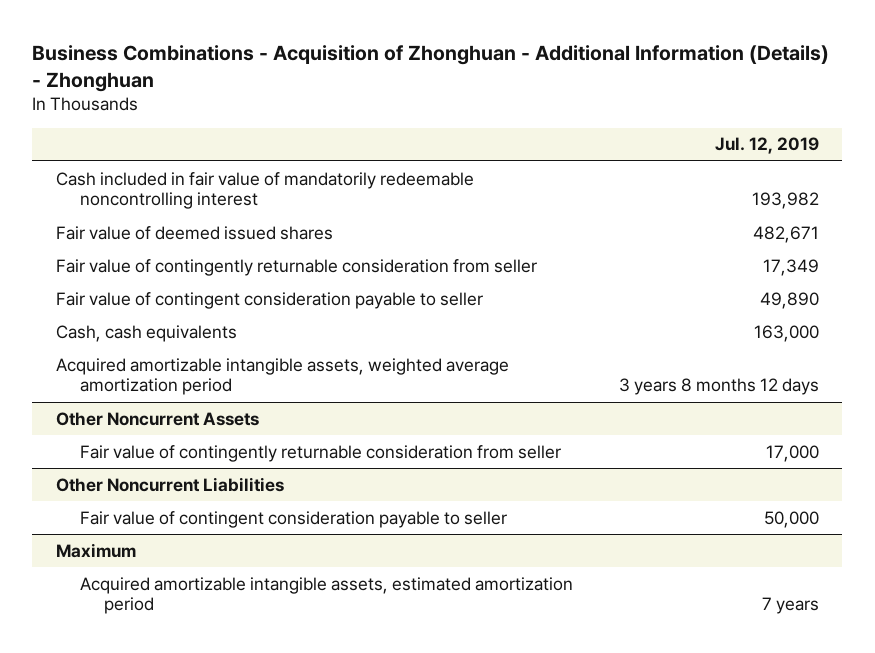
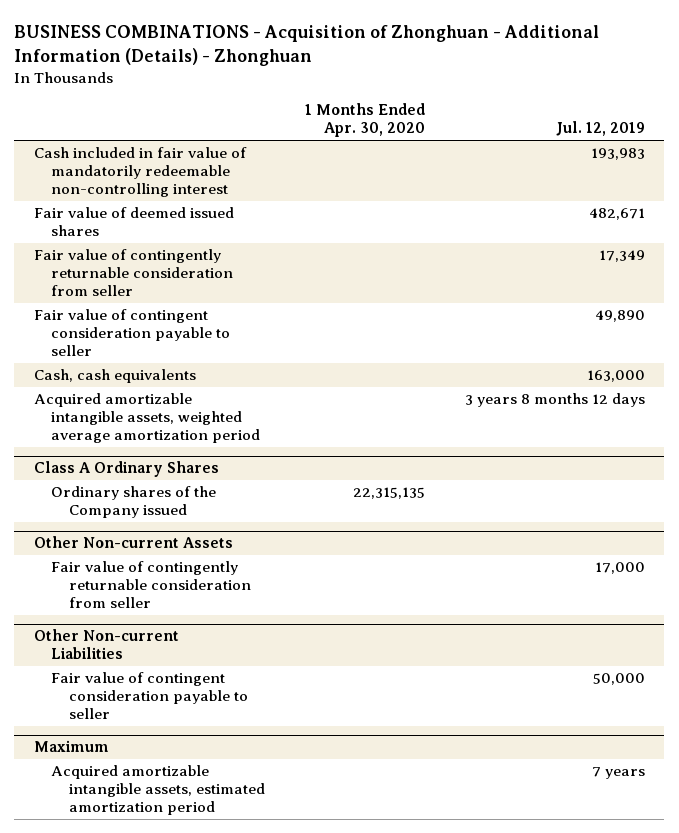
[32,44,830,92] Business Combinations - Acquisition of Zhonghuan - Additional Information (Details) - Zhonghuan -> [14,24,600,66] BUSINESS COMBINATIONS - Acquisition of Zhonghuan - Additional Information (Details) - Zhonghuan
none -> [304,103,425,138] 1 Months Ended Apr. 30, 2020
[55,171,474,210] Cash included in fair value of mandatorily redeemable noncontrolling interest -> [34,147,248,198] Cash included in fair value of mandatorily redeemable non-controlling interest
[752,192,820,210] 193,982 -> [590,148,645,161] 193,983
[55,411,259,426] Other Noncurrent Assets -> [34,461,220,478] Class A Ordinary Shares
none -> [51,486,217,519] Ordinary shares of the Company issued
none -> [34,536,234,549] Other Non-current Assets
[55,476,284,492] Other Noncurrent Liabilities -> [34,629,180,660] Other Non-current Liabilities

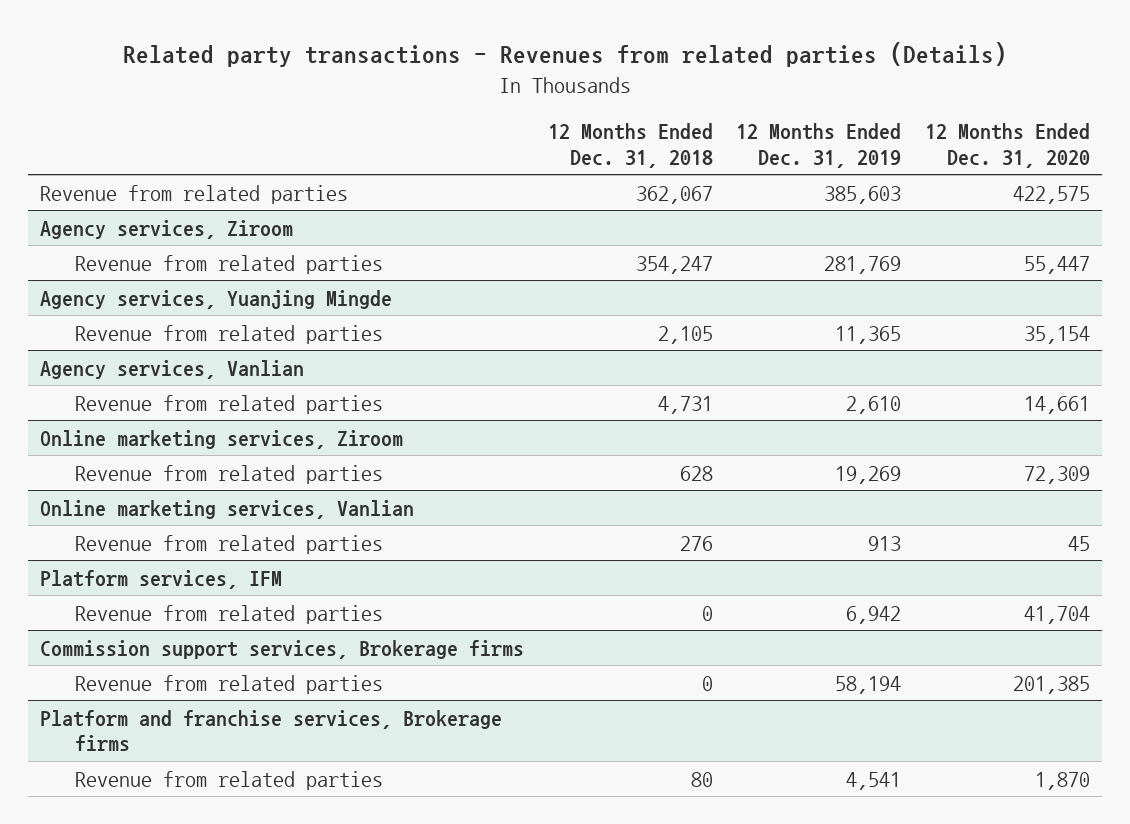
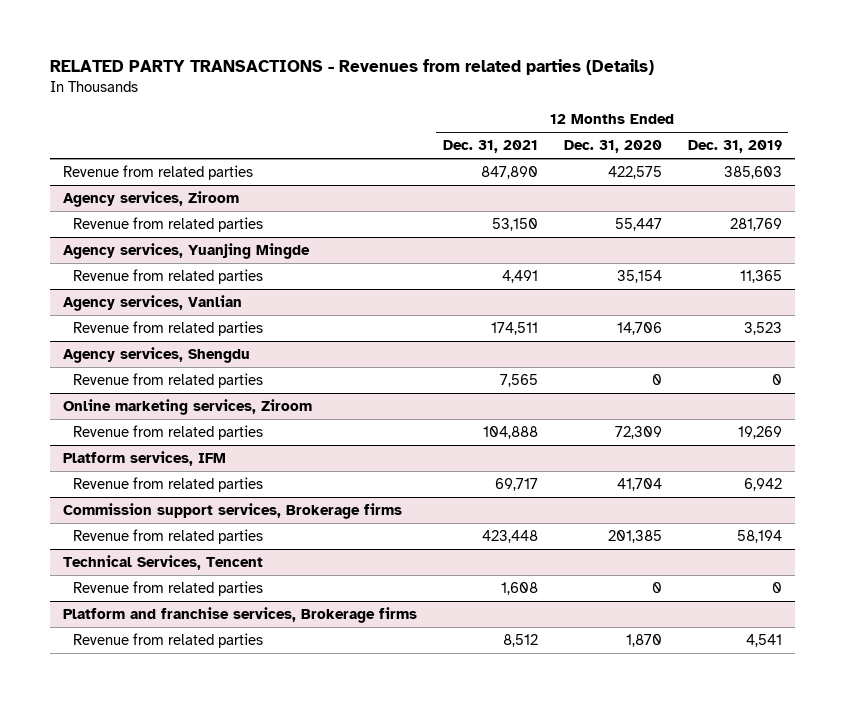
[122,42,1007,68] Related party transactions - Revenues from related parties (Details) -> [49,59,654,76] RELATED PARTY TRANSACTIONS - Revenues from related parties (Details)
[547,123,713,168] 12 Months Ended Dec. 31, 2018 -> none
none -> [442,140,538,154] Dec. 31, 2021
[846,395,902,414] 2,610 -> [743,321,782,335] 3,523
[1024,395,1091,414] 14,661 -> [616,321,662,335] 14,706
none -> [62,346,250,363] Agency services, Shengdu
none -> [73,372,264,388] Revenue from related parties
[39,499,414,519] Online marketing services, Vanlian -> none
[74,534,383,554] Revenue from related parties -> none
none -> [62,554,263,570] Technical Services, Tencent
none -> [73,580,264,596] Revenue from related parties

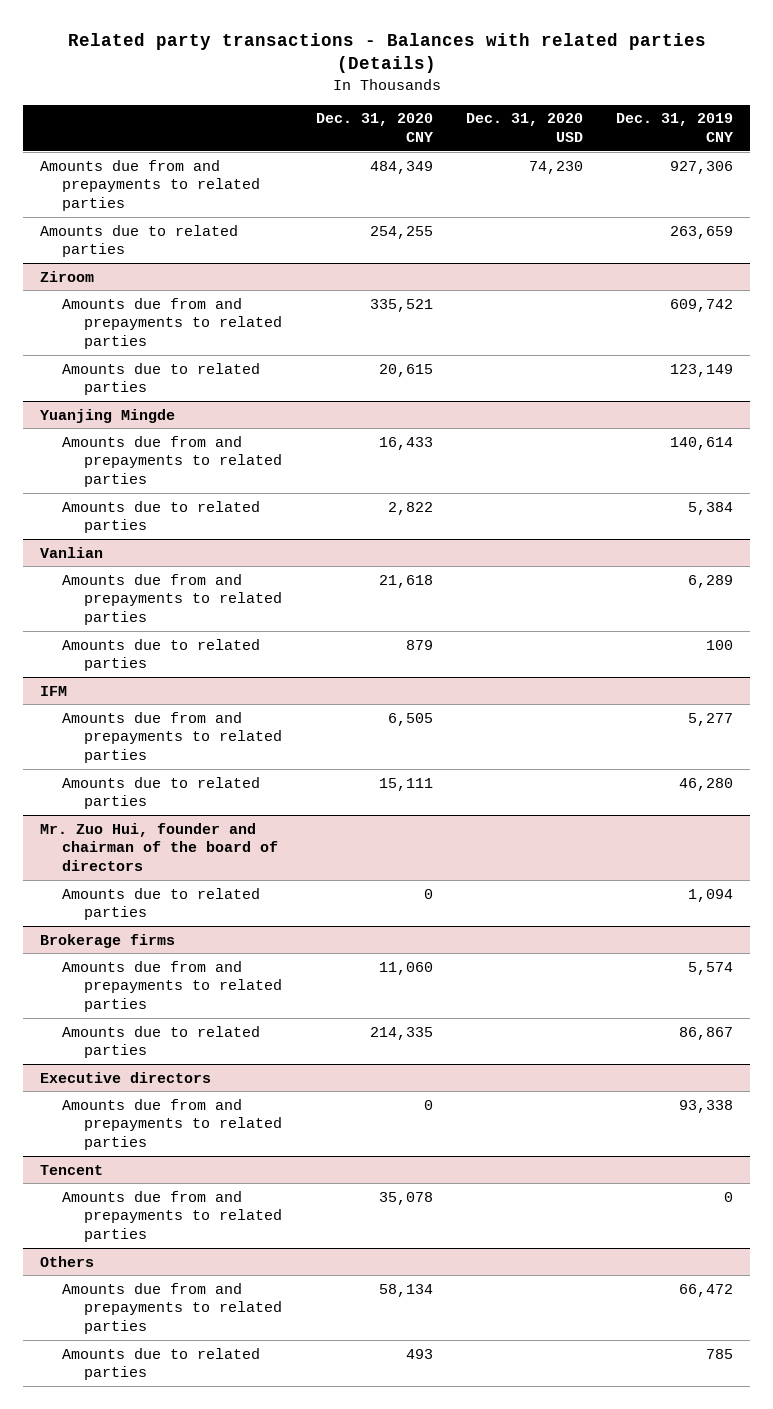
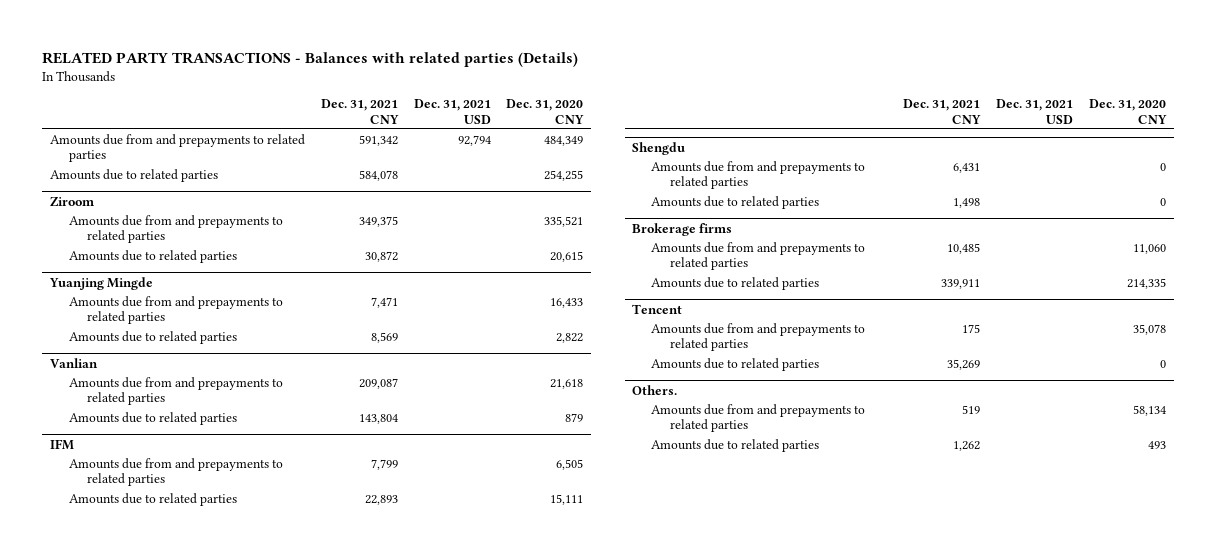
[67,33,706,74] Related party transactions - Balances with related parties (Details) -> [42,51,579,67] RELATED PARTY TRANSACTIONS - Balances with related parties (Details)
[466,113,584,143] Dec. 31, 2020 USD -> none
[616,113,734,143] Dec. 31, 2019 CNY -> none
none -> [320,99,399,124] Dec. 31, 2021 CNY
none -> [413,99,491,124] Dec. 31, 2021 USD
[39,822,278,872] Mr. Zuo Hui, founder and chairman of the board of directors -> none
none -> [632,141,686,155] Shengdu
none -> [651,160,866,190] Amounts due from and prepayments to related parties
[39,1071,211,1083] Executive directors -> none
[61,1098,283,1151] Amounts due from and prepayments to related parties -> none
none -> [651,357,820,371] Amounts due to related parties
[39,1255,94,1267] Others -> [632,384,678,395] Others.

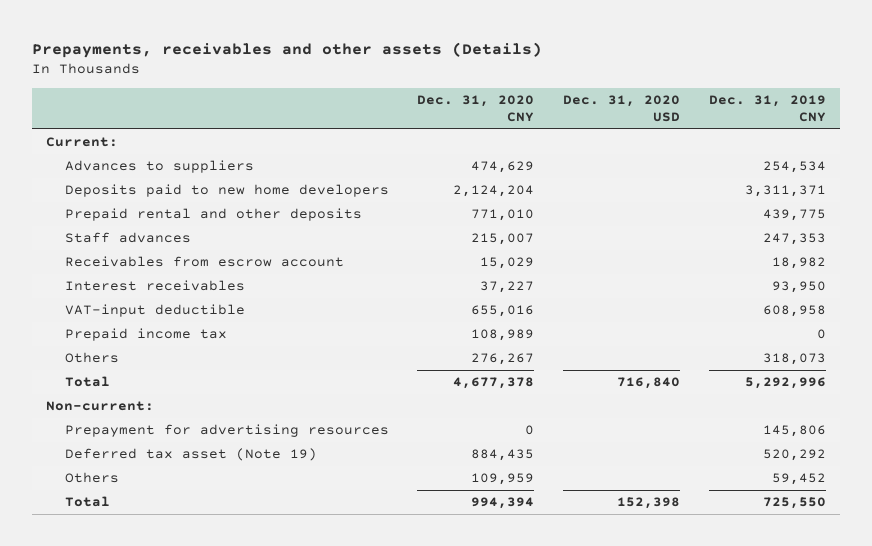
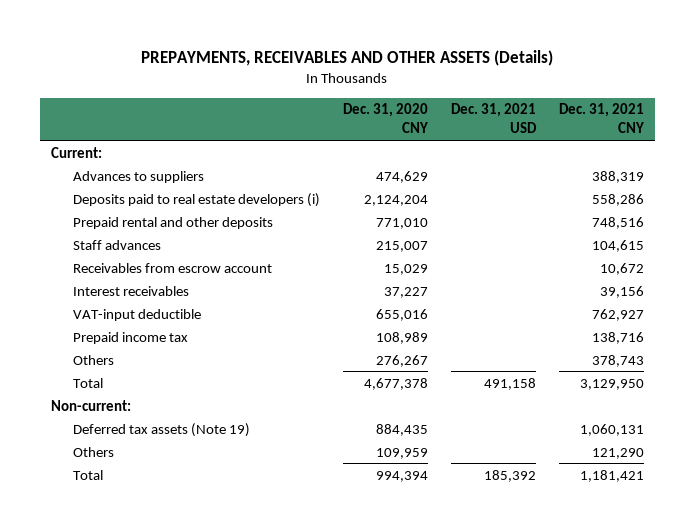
[31,41,542,58] Prepayments, receivables and other assets (Details) -> [141,49,554,66] PREPAYMENTS, RECEIVABLES AND OTHER ASSETS (Details)
[563,94,681,123] Dec. 31, 2020 USD -> none
[708,94,826,123] Dec. 31, 2019 CNY -> none
none -> [450,103,537,134] Dec. 31, 2021 USD
none -> [558,103,644,134] Dec. 31, 2021 CNY
[64,184,389,198] Deposits paid to new home developers -> [73,192,321,207] Deposits paid to real estate developers (i)
[64,424,389,438] Prepayment for advertising resources -> none
[64,448,317,462] Deferred tax asset (Note 19) -> [73,422,251,437] Deferred tax assets (Note 19)

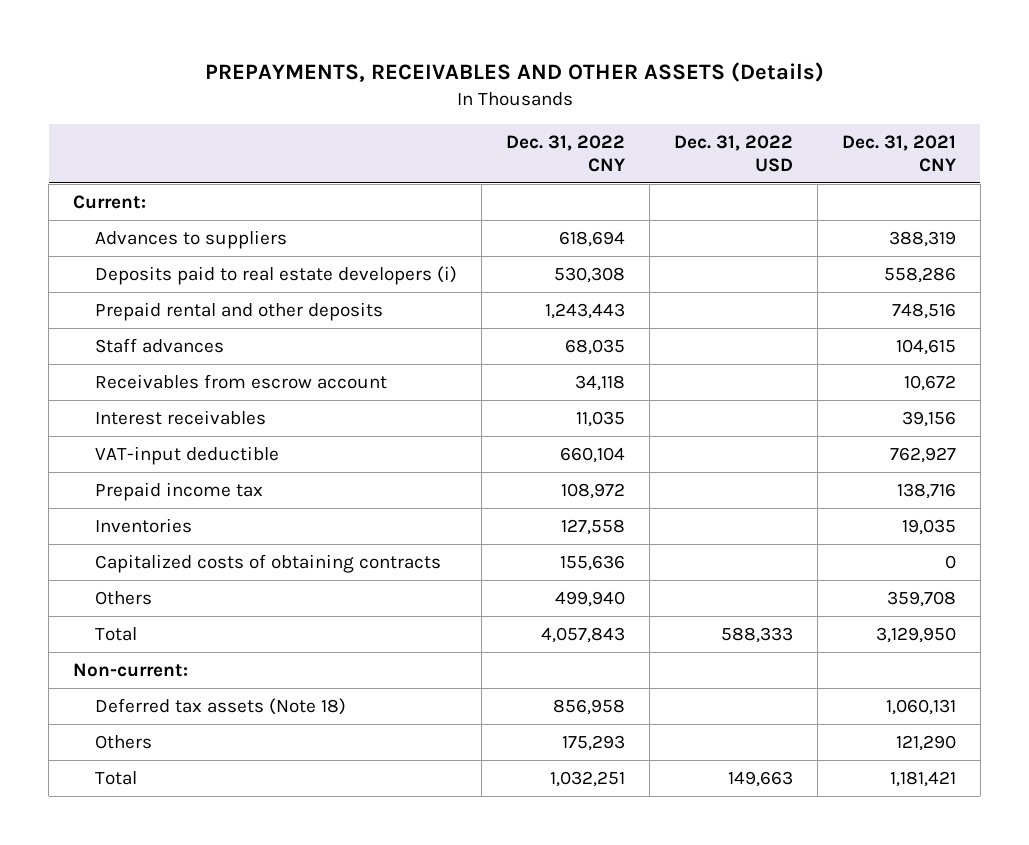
[343,103,429,134] Dec. 31, 2020 CNY -> none
[450,103,537,134] Dec. 31, 2021 USD -> none
none -> [505,134,625,172] Dec. 31, 2022 CNY
none -> [673,134,793,172] Dec. 31, 2022 USD
none -> [95,518,193,534] Inventories
none -> [95,554,442,574] Capitalized costs of obtaining contracts
[591,354,644,367] 378,743 -> [886,591,956,608] 359,708
[73,422,251,437] Deferred tax assets (Note 19) -> [95,698,347,716] Deferred tax assets (Note 18)

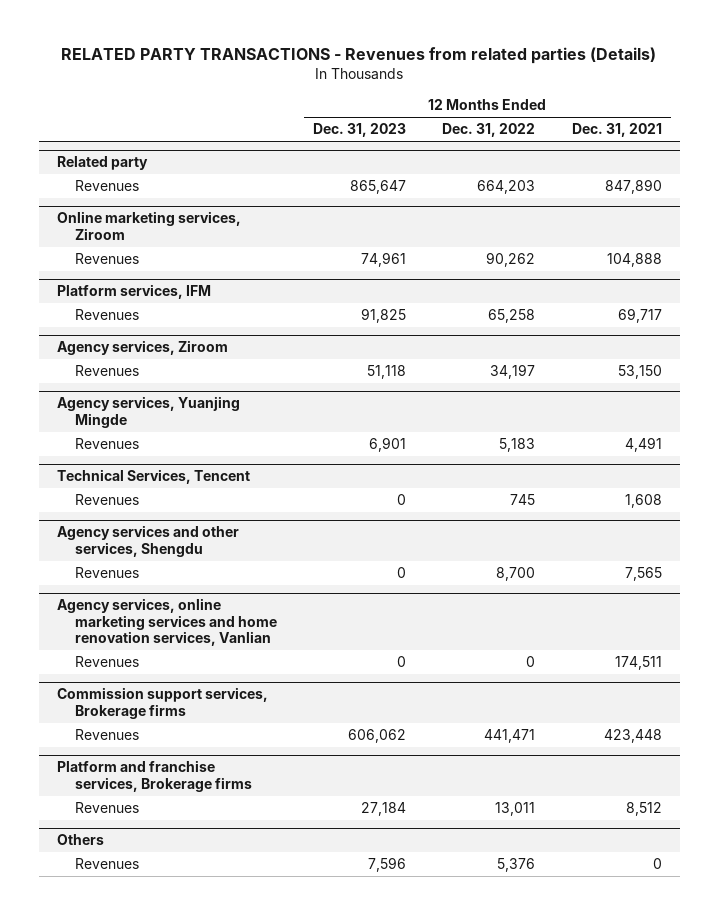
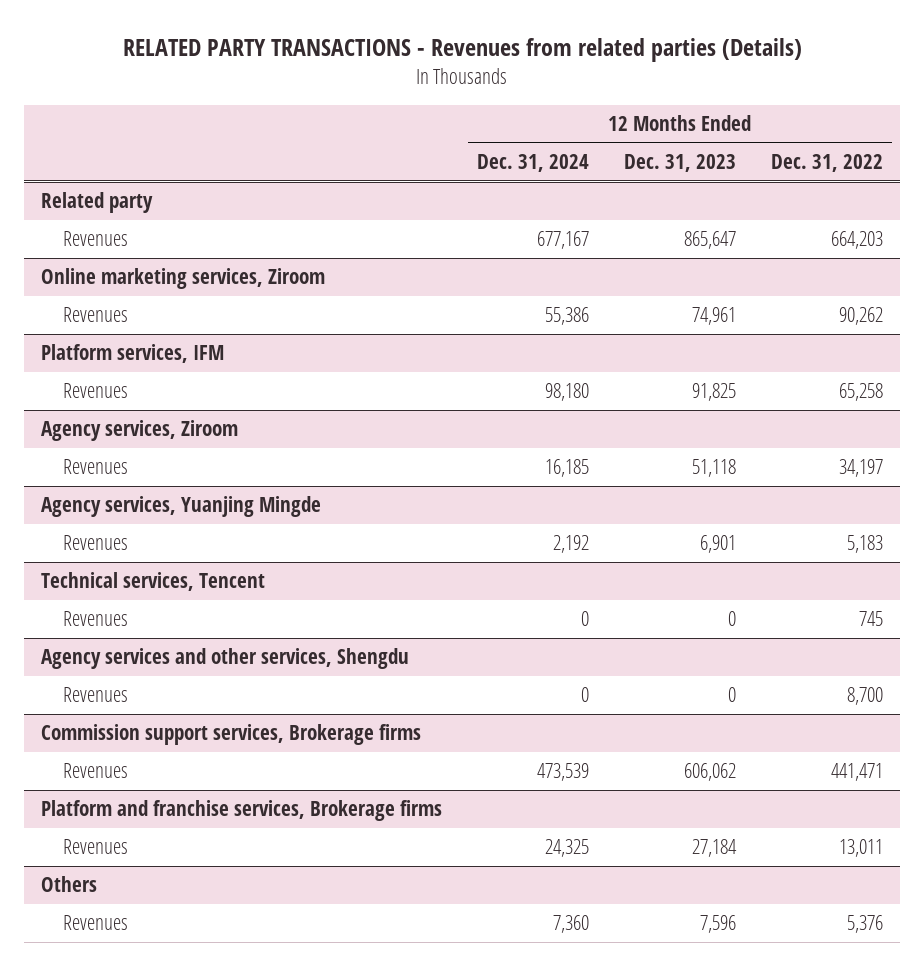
[571,123,662,138] Dec. 31, 2021 -> none
none -> [477,154,590,173] Dec. 31, 2024
[56,469,250,485] Technical Services, Tencent -> [41,572,266,592] Technical services, Tencent
[56,598,277,647] Agency services, online marketing services and home renovation services, Vanlian -> none
[74,656,139,668] Revenues -> none

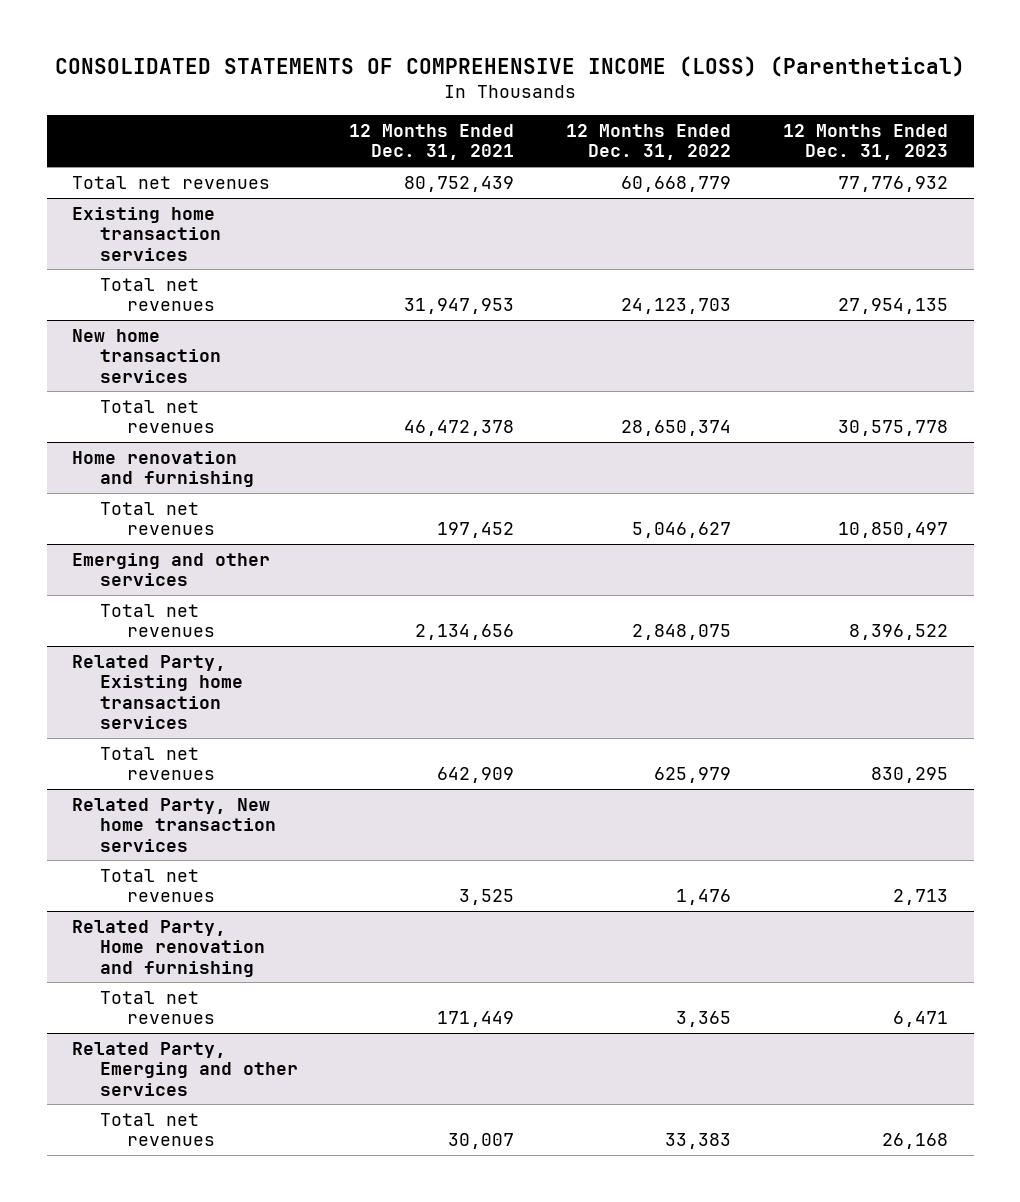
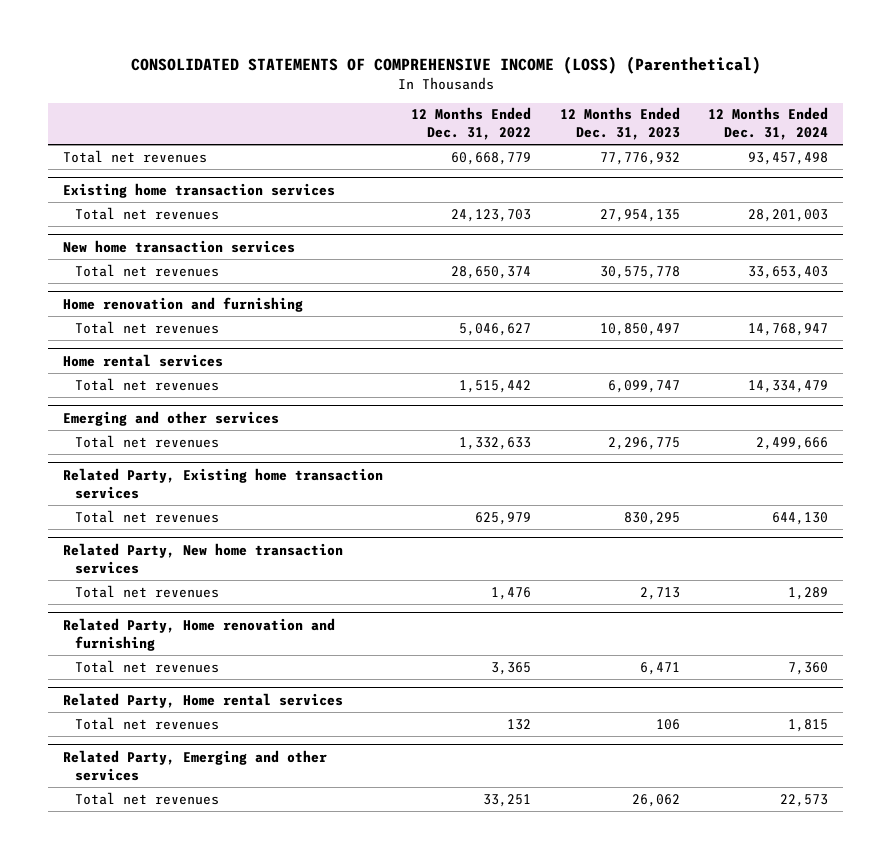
[349,123,515,161] 12 Months Ended Dec. 31, 2021 -> none
none -> [708,107,829,141] 12 Months Ended Dec. 31, 2024
none -> [62,353,223,367] Home rental services
none -> [74,377,219,391] Total net revenues
[632,624,732,641] 2,848,075 -> [459,436,532,450] 1,332,633
[848,624,948,641] 8,396,522 -> [607,436,680,450] 2,296,775
none -> [62,692,343,708] Related Party, Home rental services
none -> [74,716,219,730] Total net revenues
[665,1133,732,1150] 33,383 -> [483,793,532,807] 33,251
[881,1133,948,1150] 26,168 -> [631,793,680,807] 26,062

